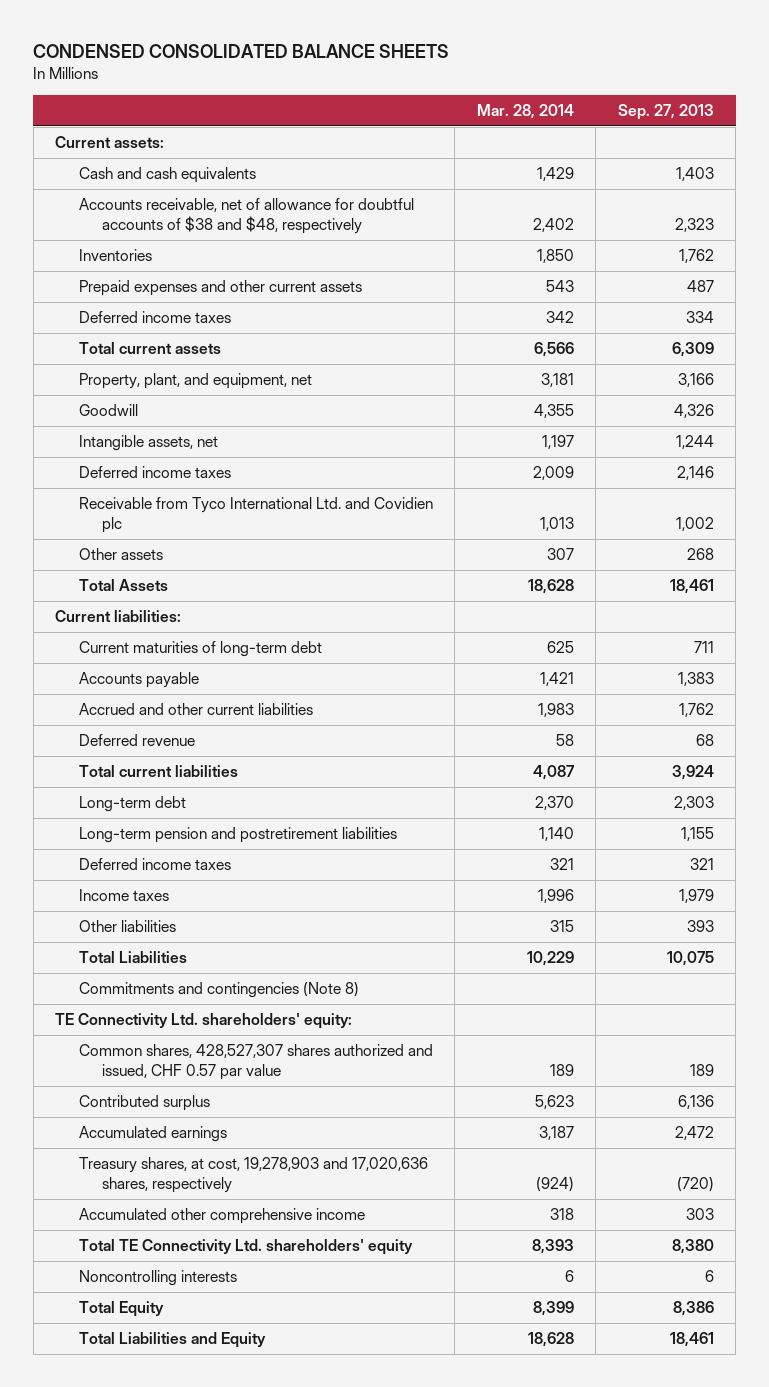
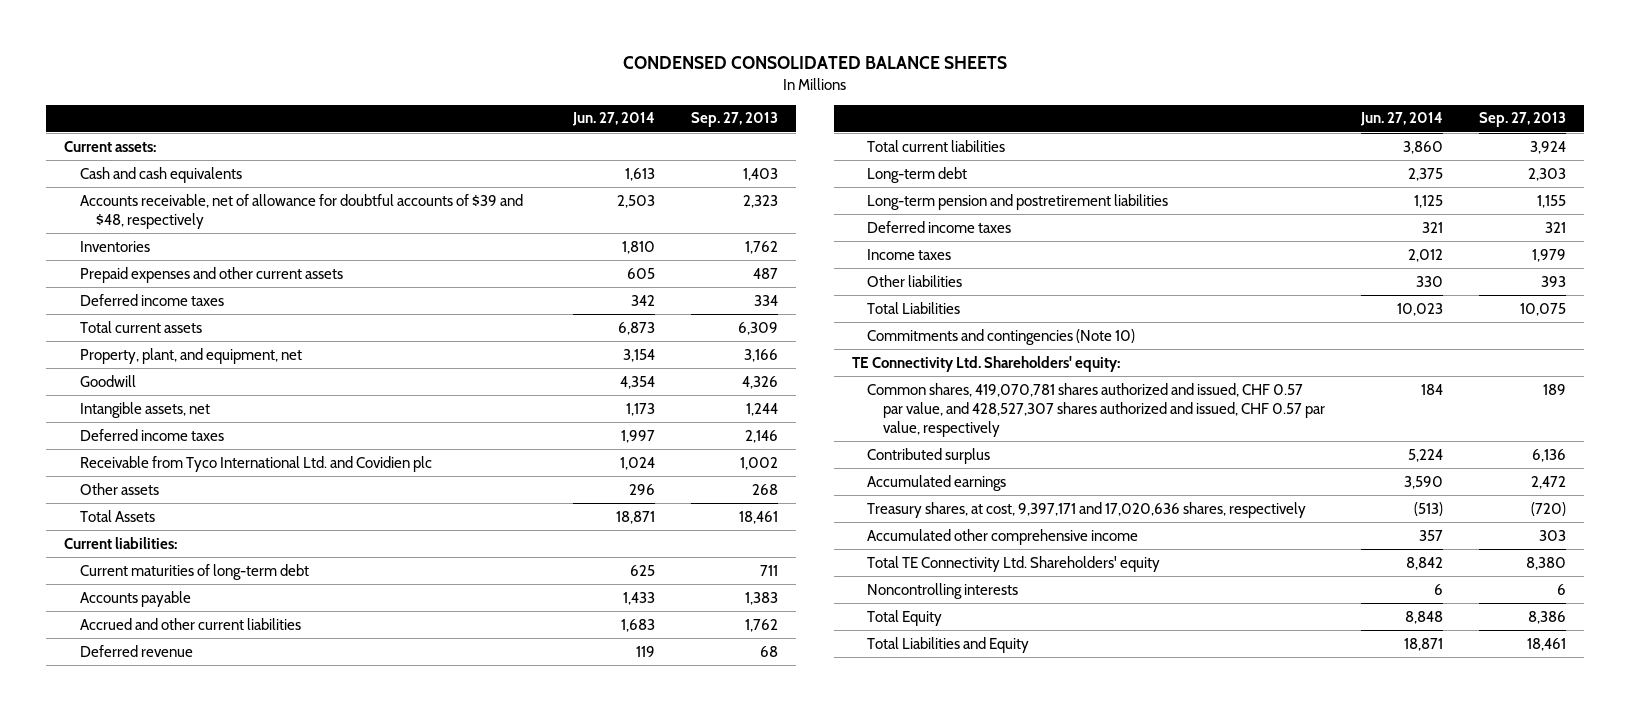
[476,103,574,119] Mar. 28, 2014 -> none
none -> [572,112,656,127] Jun. 27, 2014
[78,198,414,235] Accounts receivable, net of allowance for doubtful accounts of $38 and $48, respectively -> [79,193,523,229] Accounts receivable, net of allowance for doubtful accounts of $39 and $48, respectively
[78,982,359,999] Commitments and contingencies (Note 8) -> [867,328,1136,345] Commitments and contingencies (Note 10)
[55,1013,353,1030] TE Connectivity Ltd. shareholders' equity: -> [851,355,1120,372] TE Connectivity Ltd. Shareholders' equity:
[78,1044,433,1081] Common shares, 428,527,307 shares authorized and issued, CHF 0.57 par value -> [867,382,1326,437] Common shares, 419,070,781 shares authorized and issued, CHF 0.57 par value, and 428,527,307 shares authorized and issued, CHF 0.57 par value, respectively
[78,1157,428,1194] Treasury shares, at cost, 19,278,903 and 17,020,636 shares, respectively -> [867,501,1307,518] Treasury shares, at cost, 9,397,171 and 17,020,636 shares, respectively
[78,1239,413,1256] Total TE Connectivity Ltd. shareholders' equity -> [867,555,1161,572] Total TE Connectivity Ltd. Shareholders' equity

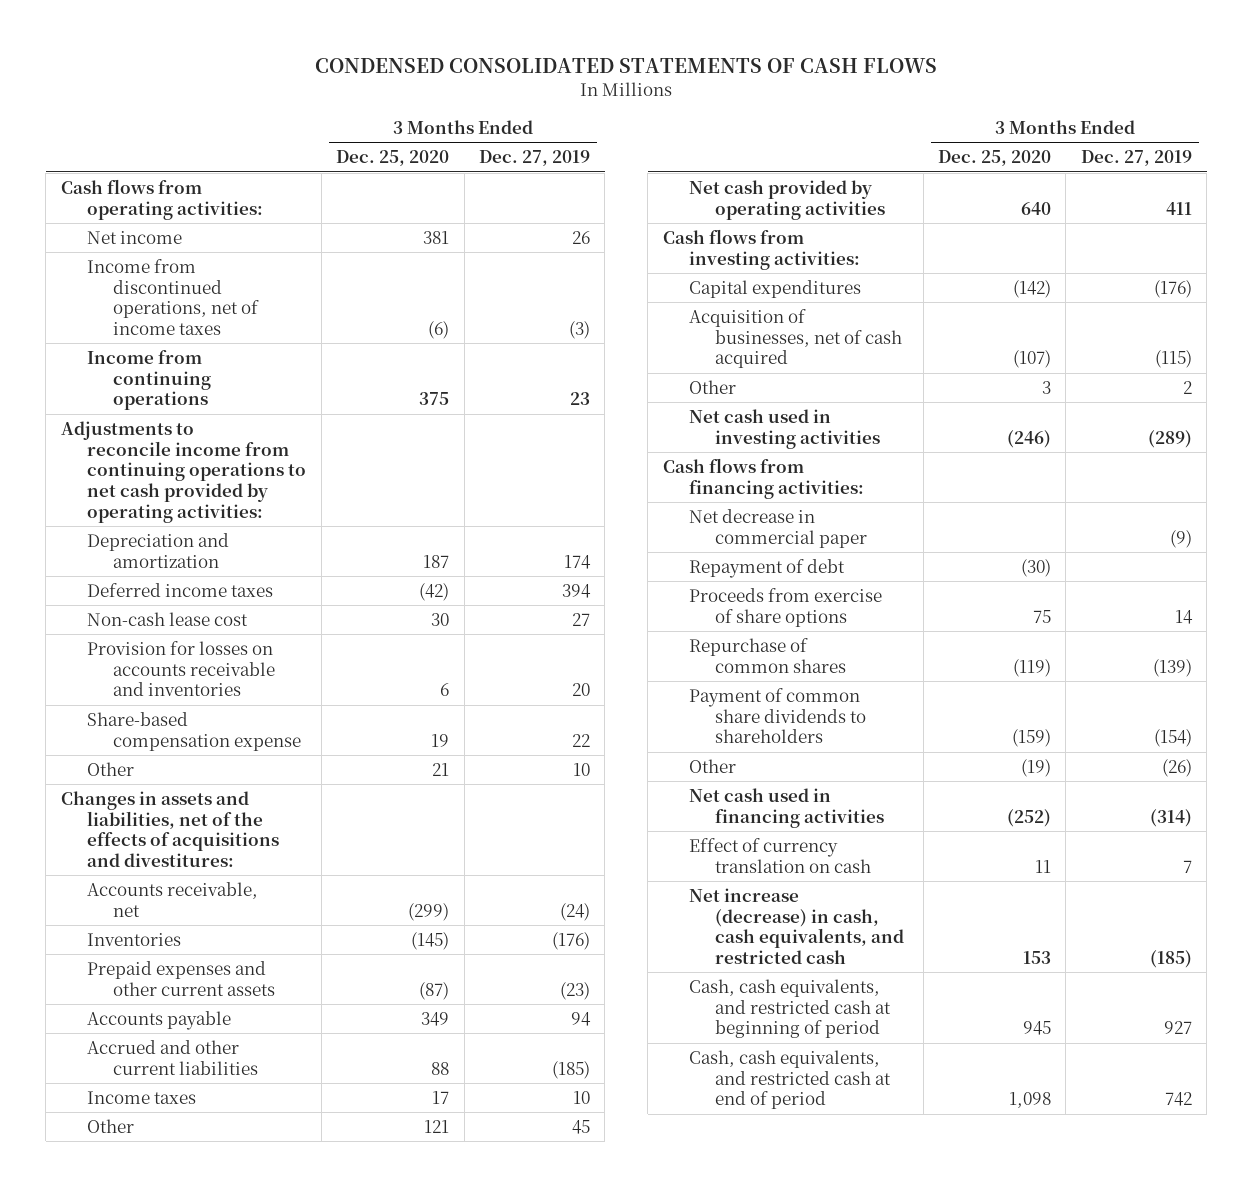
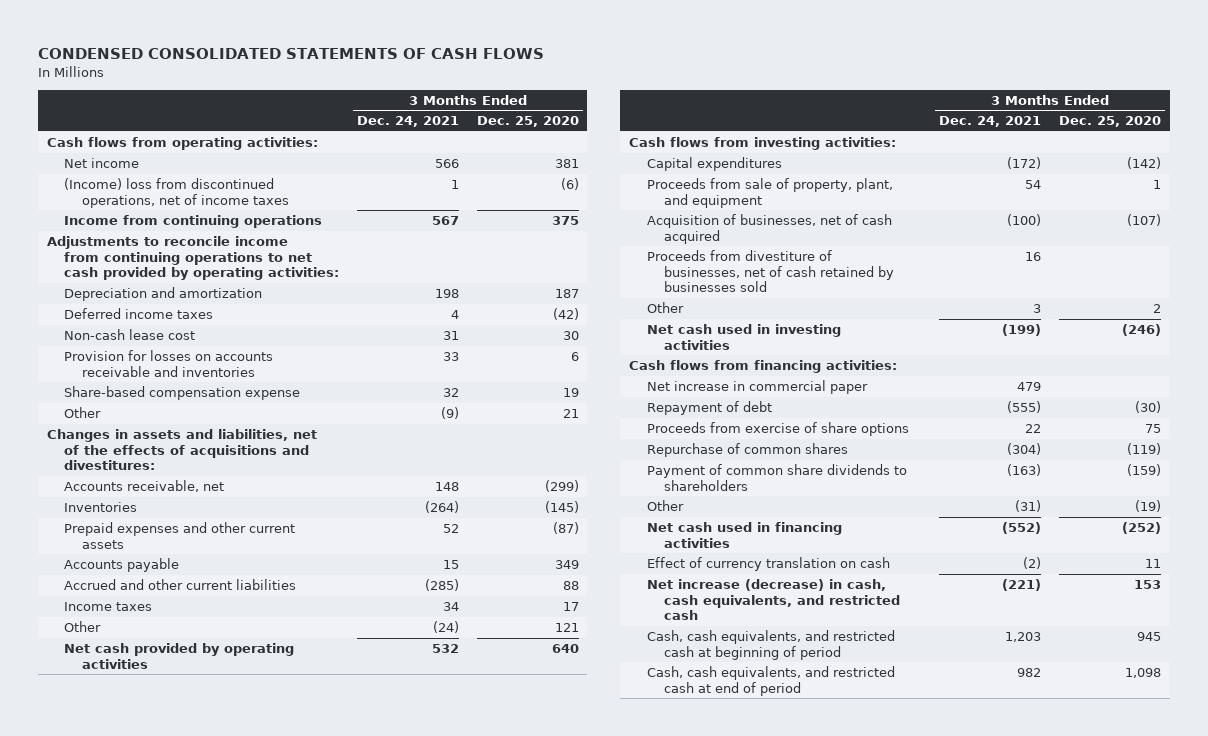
[479,150,591,167] Dec. 27, 2019 -> none
none -> [356,116,459,128] Dec. 24, 2021
[87,258,260,335] Income from discontinued operations, net of income taxes -> [64,178,289,208] (Income) loss from discontinued operations, net of income taxes
none -> [646,178,893,208] Proceeds from sale of property, plant, and equipment
none -> [646,250,894,293] Proceeds from divestiture of businesses, net of cash retained by businesses sold
[1041,380,1051,394] 3 -> [1152,304,1161,314] 2
[689,508,868,548] Net decrease in commercial paper -> [646,380,868,395] Net increase in commercial paper

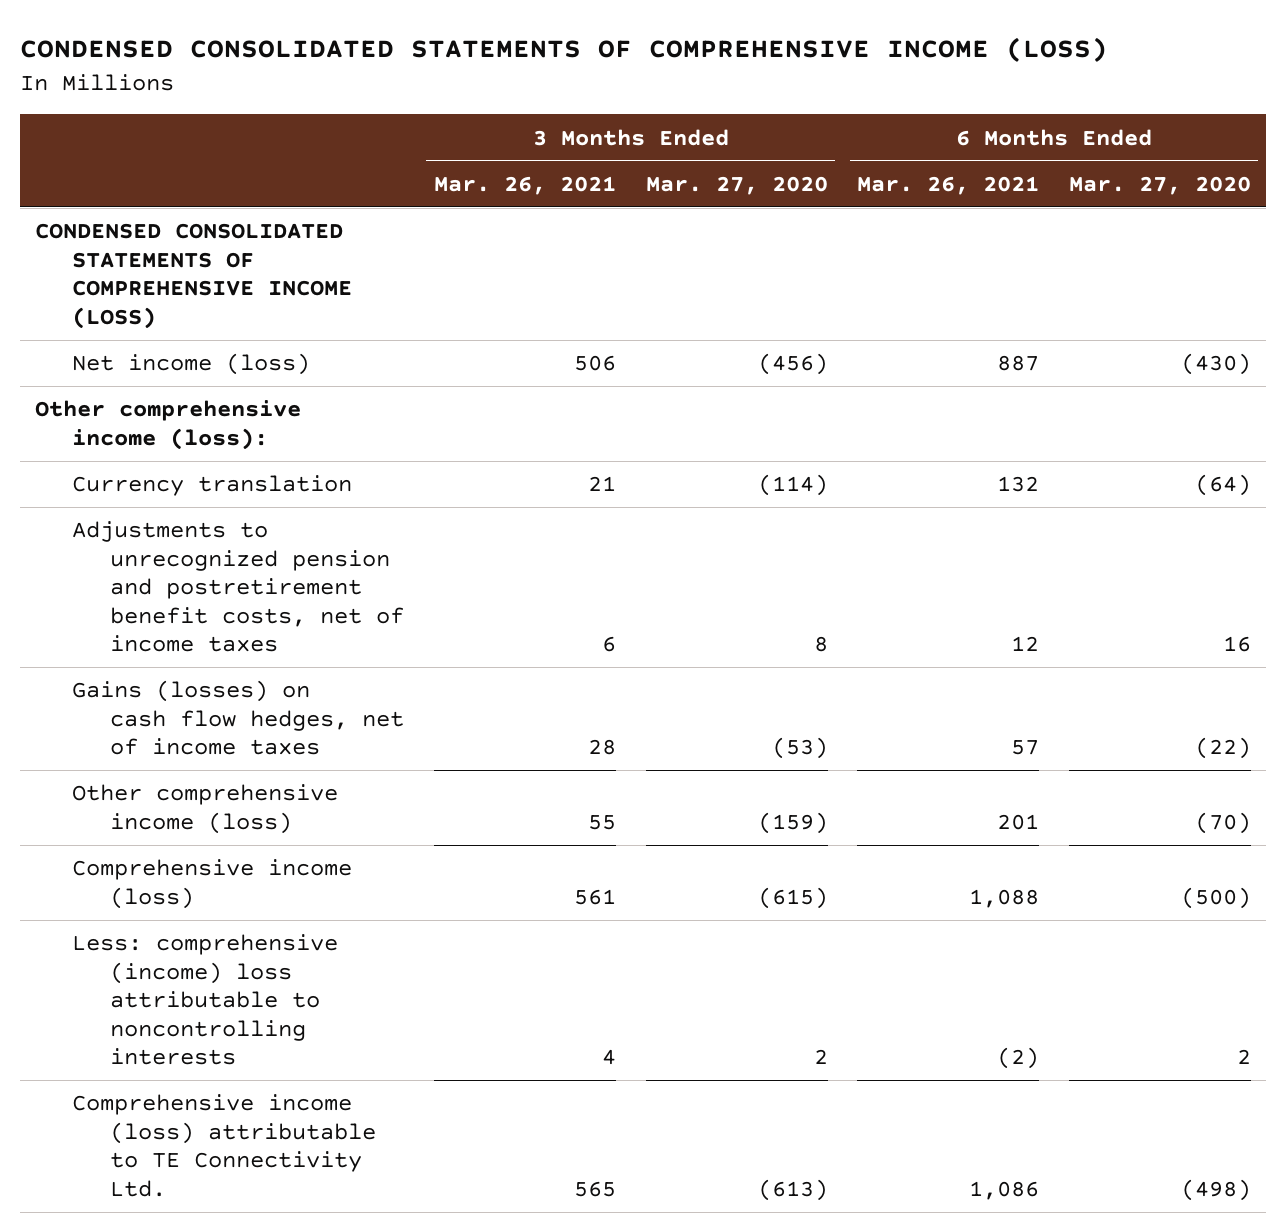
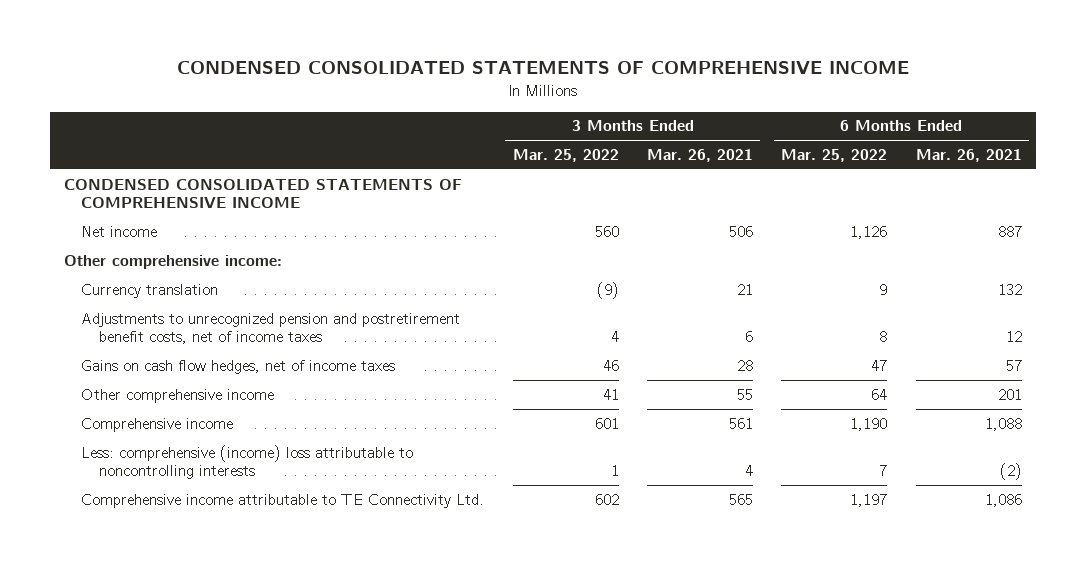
[19,37,1108,63] CONDENSED CONSOLIDATED STATEMENTS OF COMPREHENSIVE INCOME (LOSS) -> [176,61,909,75] CONDENSED CONSOLIDATED STATEMENTS OF COMPREHENSIVE INCOME
[645,175,828,195] Mar. 27, 2020 -> none
[1068,175,1251,195] Mar. 27, 2020 -> none
none -> [512,148,619,162] Mar. 25, 2022
none -> [781,148,888,162] Mar. 25, 2022
[34,223,353,329] CONDENSED CONSOLIDATED STATEMENTS OF COMPREHENSIVE INCOME (LOSS) -> [63,178,462,209] CONDENSED CONSOLIDATED STATEMENTS OF COMPREHENSIVE INCOME
[72,353,311,376] Net income (loss) -> [81,225,158,237] Net income
[34,400,301,450] Other comprehensive income (loss): -> [63,254,282,269] Other comprehensive income:
[72,680,405,756] Gains (losses) on cash flow hedges, net of income taxes -> [81,359,396,374] Gains on cash flow hedges, net of income taxes
[72,784,339,834] Other comprehensive income (loss) -> [81,388,275,403] Other comprehensive income
[72,859,353,909] Comprehensive income (loss) -> [81,417,234,432] Comprehensive income
[72,1094,377,1197] Comprehensive income (loss) attributable to TE Connectivity Ltd. -> [81,493,485,508] Comprehensive income attributable to TE Connectivity Ltd.

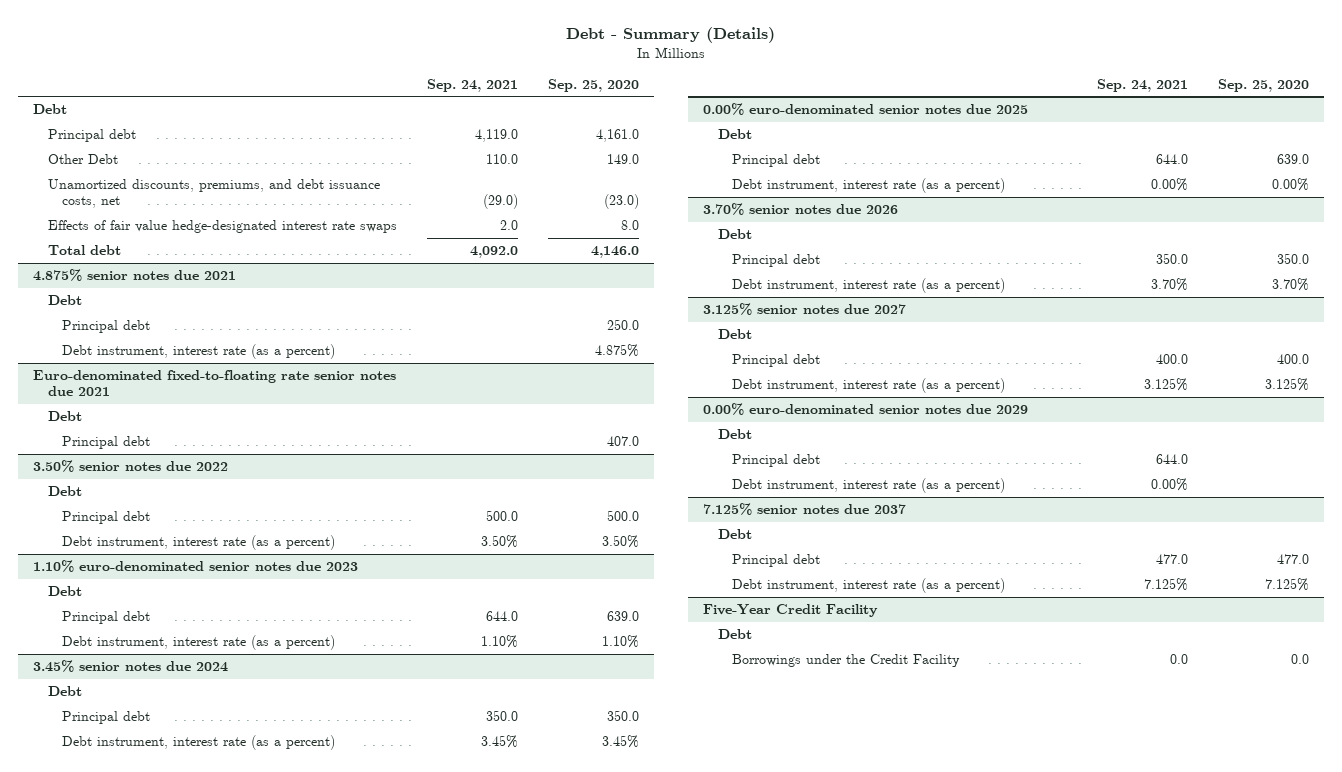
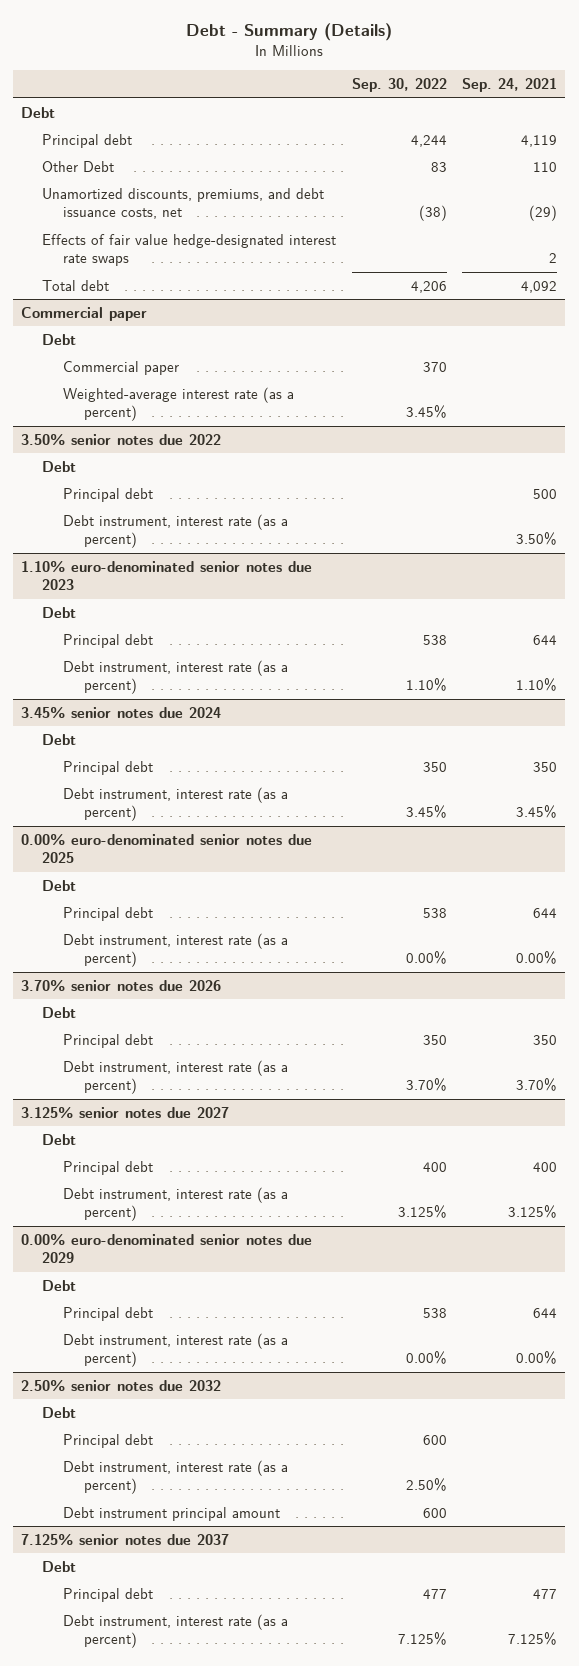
[548,78,640,92] Sep. 25, 2020 -> none
none -> [351,78,447,93] Sep. 30, 2022
[33,269,237,282] 4.875% senior notes due 2021 -> none
[47,295,82,306] Debt -> none
[62,320,151,334] Principal debt -> none
[62,344,336,360] Debt instrument, interest rate (as a percent) -> none
[33,370,397,397] Euro-denominated fixed-to-floating rate senior notes due 2021 -> none
[474,129,518,143] 4,119.0 -> [521,134,558,147] 4,119
[485,154,518,165] 110.0 -> [533,161,558,172] 110
[482,194,518,210] (29.0) -> [529,205,558,222] (29)
[499,220,518,231] 2.0 -> [549,253,558,264] 2
[469,246,518,259] 4,092.0 -> [521,280,558,293] 4,092
none -> [21,306,148,321] Commercial paper
[62,436,151,450] Principal debt -> none
none -> [63,360,180,375] Commercial paper
none -> [63,386,295,422] Weighted-average interest rate (as a percent)
[485,510,518,522] 500.0 -> [533,488,558,499] 500
[485,611,518,622] 644.0 -> [533,634,558,645] 644
[485,710,518,722] 350.0 -> [533,761,558,772] 350
[1155,154,1188,165] 644.0 -> [533,907,558,918] 644
[1155,253,1188,265] 350.0 -> [533,1034,558,1045] 350
[1155,354,1188,365] 400.0 -> [533,1161,558,1172] 400
[1155,454,1188,465] 644.0 -> [533,1307,558,1318] 644
none -> [21,1379,222,1391] 2.50% senior notes due 2032
none -> [42,1406,77,1418] Debt
none -> [63,1433,154,1448] Principal debt
none -> [63,1459,289,1495] Debt instrument, interest rate (as a percent)
none -> [63,1506,281,1521] Debt instrument principal amount
[1155,554,1188,565] 477.0 -> [533,1588,558,1599] 477
[703,604,879,618] Five-Year Credit Facility -> none
[717,629,752,640] Debt -> none
[732,654,961,668] Borrowings under the Credit Facility -> none

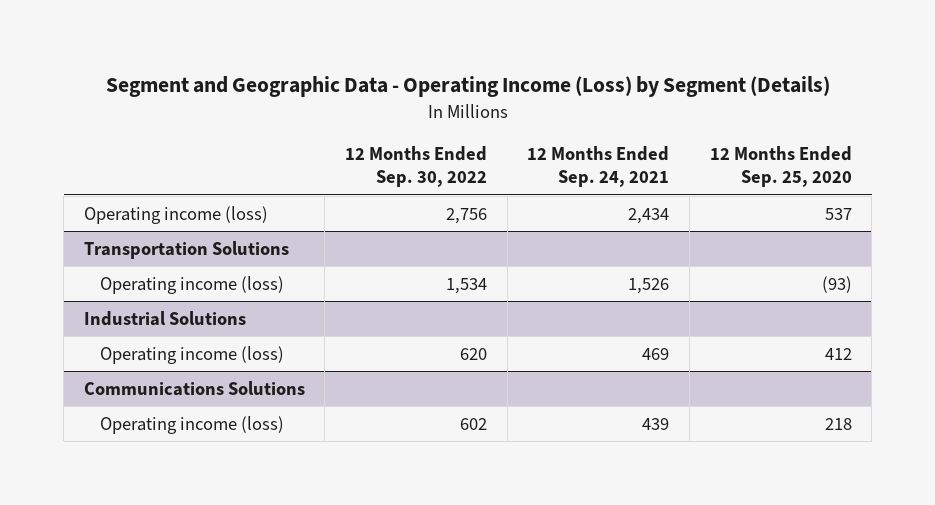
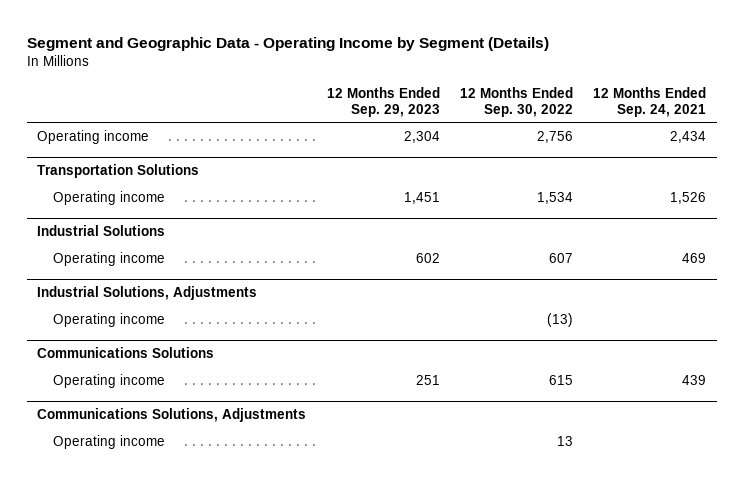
[105,76,830,98] Segment and Geographic Data - Operating Income (Loss) by Segment (Details) -> [27,37,550,52] Segment and Geographic Data - Operating Income by Segment (Details)
[709,145,852,187] 12 Months Ended Sep. 25, 2020 -> none
none -> [326,86,440,117] 12 Months Ended Sep. 29, 2023
[83,205,268,224] Operating income (loss) -> [37,129,150,144] Operating income
[100,275,285,294] Operating income (loss) -> [53,190,166,205] Operating income
[100,345,285,364] Operating income (loss) -> [53,251,166,266] Operating income
[459,347,487,360] 620 -> [549,252,574,263] 607
none -> [37,286,258,301] Industrial Solutions, Adjustments
none -> [53,312,166,327] Operating income
[100,415,285,434] Operating income (loss) -> [53,373,166,388] Operating income
[459,417,487,430] 602 -> [549,374,574,385] 615
none -> [37,408,307,423] Communications Solutions, Adjustments
none -> [53,434,166,449] Operating income

